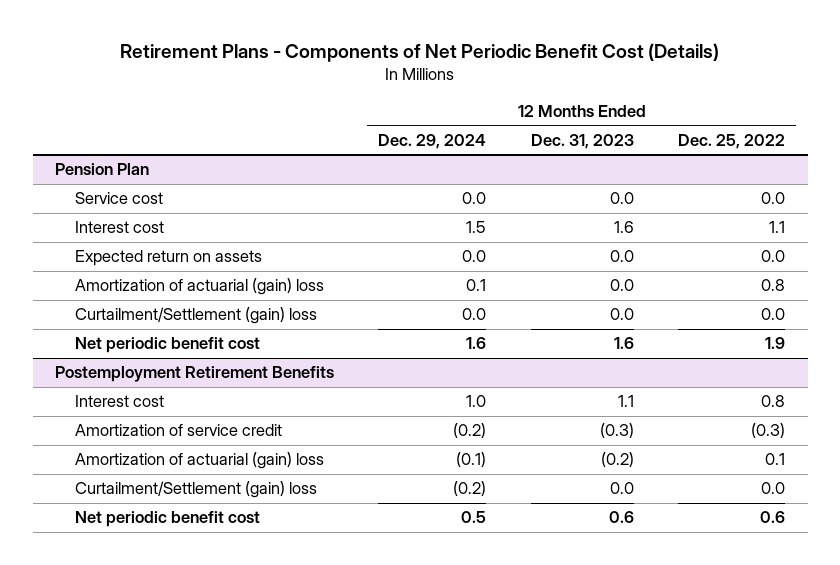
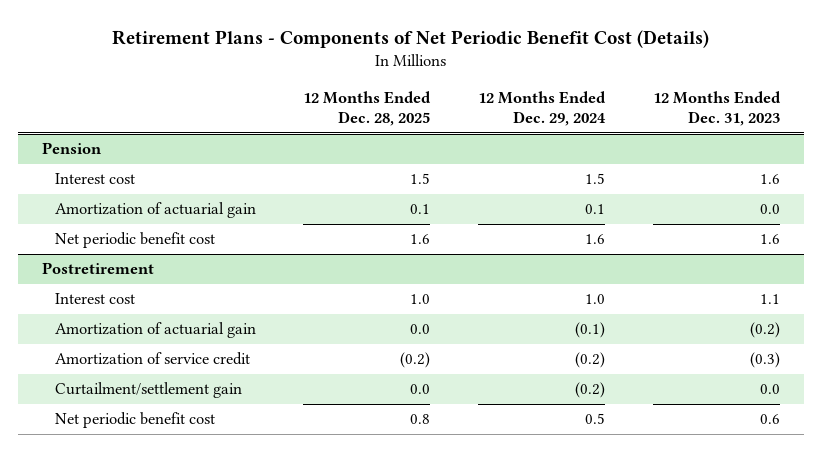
[678,133,786,149] Dec. 25, 2022 -> none
none -> [303,91,432,127] 12 Months Ended Dec. 28, 2025
[74,192,163,205] Service cost -> none
[55,163,150,176] Pension Plan -> [41,142,102,155] Pension
[74,250,262,267] Expected return on assets -> none
[74,307,317,325] Curtailment/Settlement (gain) loss -> none
[74,278,324,296] Amortization of actuarial (gain) loss -> [54,202,256,219] Amortization of actuarial gain
[55,366,335,383] Postemployment Retirement Benefits -> [41,262,154,275] Postretirement
none -> [54,322,256,339] Amortization of actuarial gain
[74,452,324,470] Amortization of actuarial (gain) loss -> none
[74,481,317,499] Curtailment/Settlement (gain) loss -> [54,382,242,399] Curtailment/settlement gain

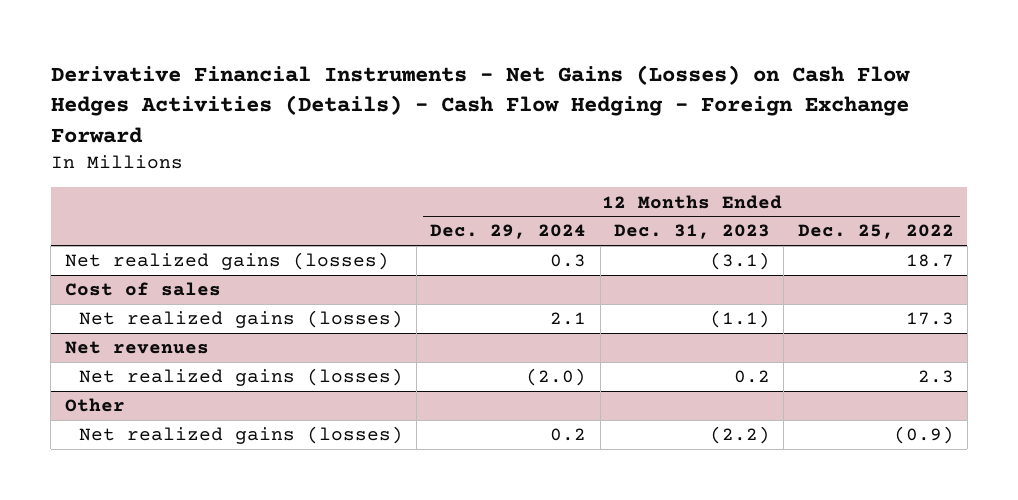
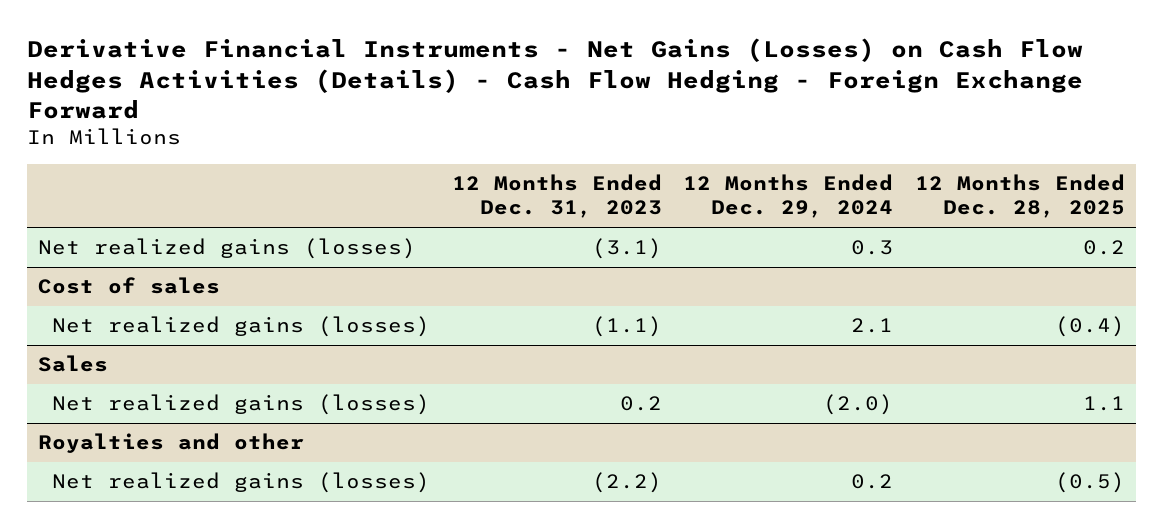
[797,224,954,240] Dec. 25, 2022 -> none
none -> [914,174,1125,219] 12 Months Ended Dec. 28, 2025
[64,341,209,355] Net revenues -> [37,355,108,373] Sales
[64,398,125,413] Other -> [37,433,304,454] Royalties and other

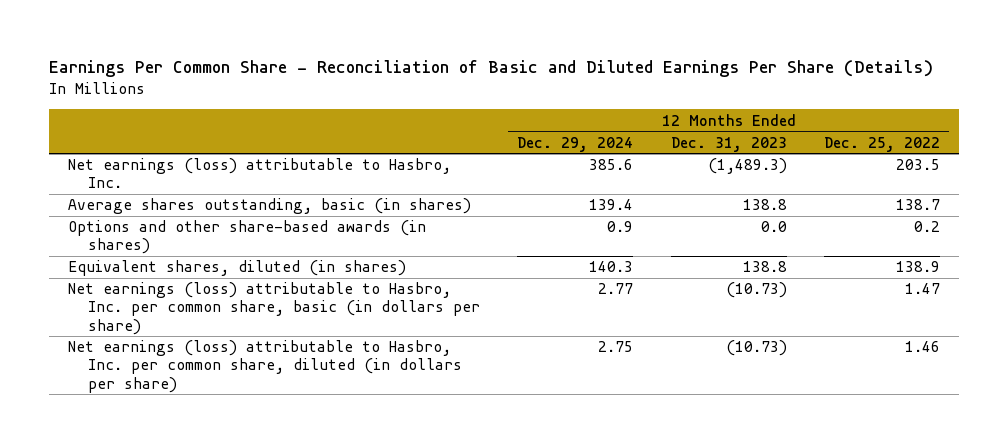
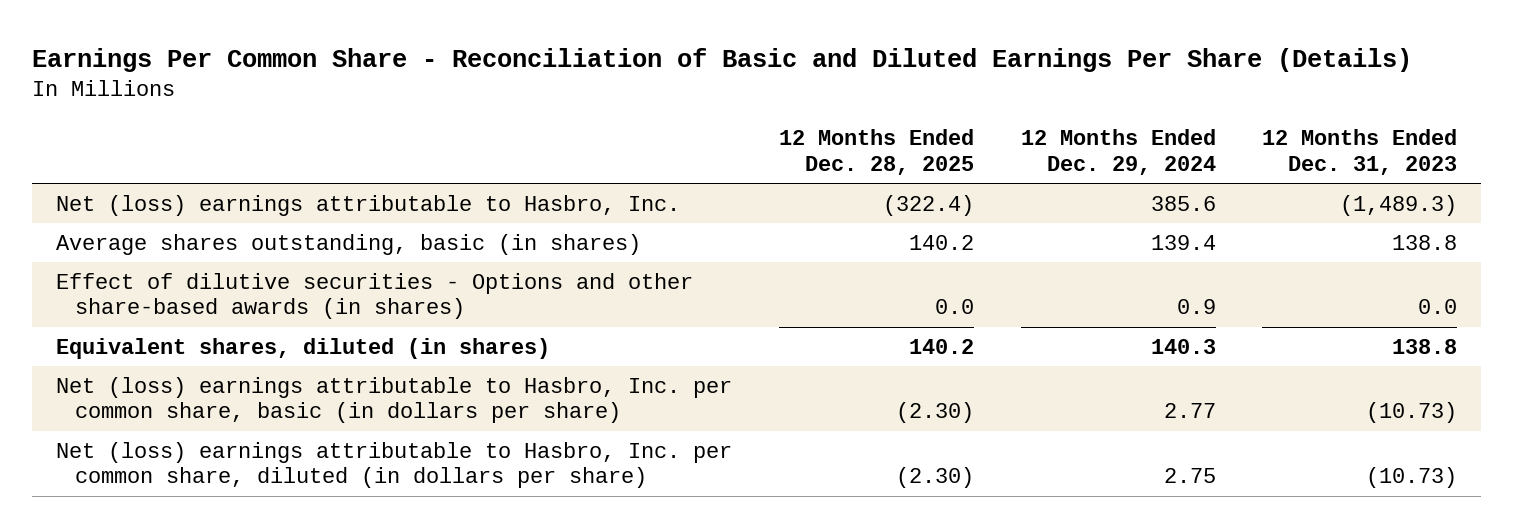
[823,136,940,152] Dec. 25, 2022 -> none
none -> [778,129,974,175] 12 Months Ended Dec. 28, 2025
[68,158,452,189] Net earnings (loss) attributable to Hasbro, Inc. -> [55,194,680,216] Net (loss) earnings attributable to Hasbro, Inc.
[68,220,427,255] Options and other share-based awards (in shares) -> [55,272,693,320] Effect of dilutive securities - Options and other share-based awards (in shares)
[68,282,481,335] Net earnings (loss) attributable to Hasbro, Inc. per common share, basic (in dollars per share) -> [55,376,732,424] Net (loss) earnings attributable to Hasbro, Inc. per common share, basic (in dollars per share)
[68,340,463,393] Net earnings (loss) attributable to Hasbro, Inc. per common share, diluted (in dollars per share) -> [55,441,732,489] Net (loss) earnings attributable to Hasbro, Inc. per common share, diluted (in dollars per share)

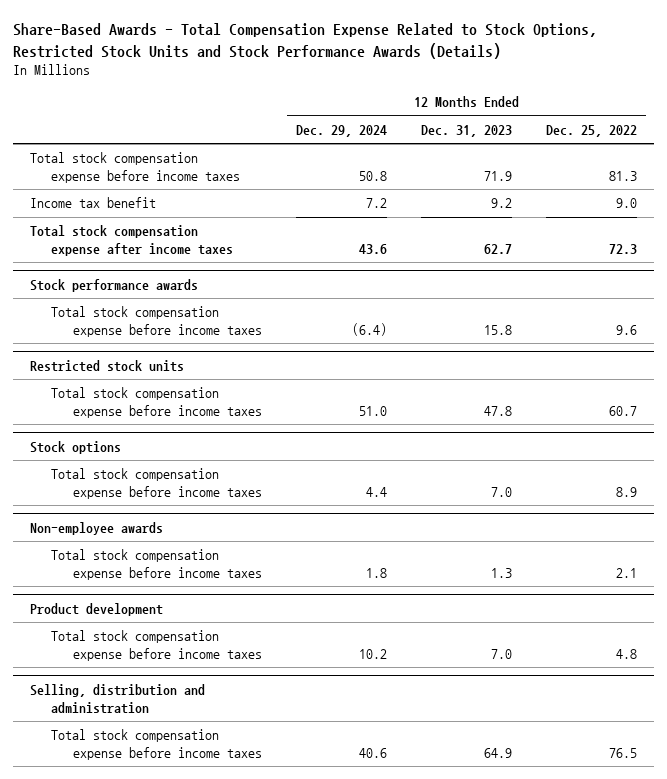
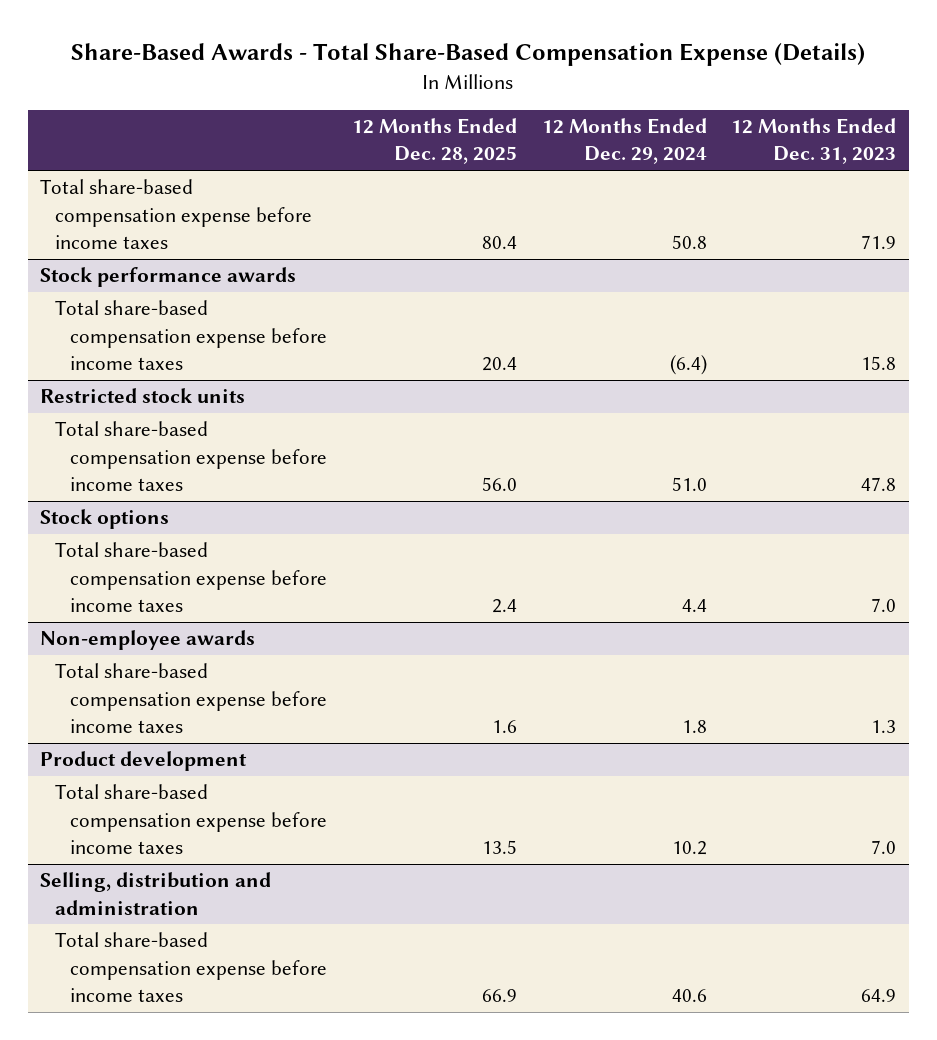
[12,23,597,59] Share-Based Awards - Total Compensation Expense Related to Stock Options, Restricted Stock Units and Stock Performance Awards (Details) -> [71,43,866,67] Share-Based Awards - Total Share-Based Compensation Expense (Details)
[546,124,638,137] Dec. 25, 2022 -> none
none -> [351,118,517,165] 12 Months Ended Dec. 28, 2025
[29,197,156,209] Income tax benefit -> none
[29,225,234,256] Total stock compensation expense after income taxes -> none
[29,152,241,183] Total stock compensation expense before income taxes -> [40,179,312,249] Total share-based compensation expense before income taxes
[51,306,262,337] Total stock compensation expense before income taxes -> [54,300,327,370] Total share-based compensation expense before income taxes
[51,387,262,418] Total stock compensation expense before income taxes -> [54,421,327,491] Total share-based compensation expense before income taxes
[51,468,262,499] Total stock compensation expense before income taxes -> [54,542,327,612] Total share-based compensation expense before income taxes
[51,549,262,580] Total stock compensation expense before income taxes -> [54,663,327,733] Total share-based compensation expense before income taxes
[51,630,262,661] Total stock compensation expense before income taxes -> [54,784,327,854] Total share-based compensation expense before income taxes
[51,729,262,760] Total stock compensation expense before income taxes -> [54,932,327,1002] Total share-based compensation expense before income taxes

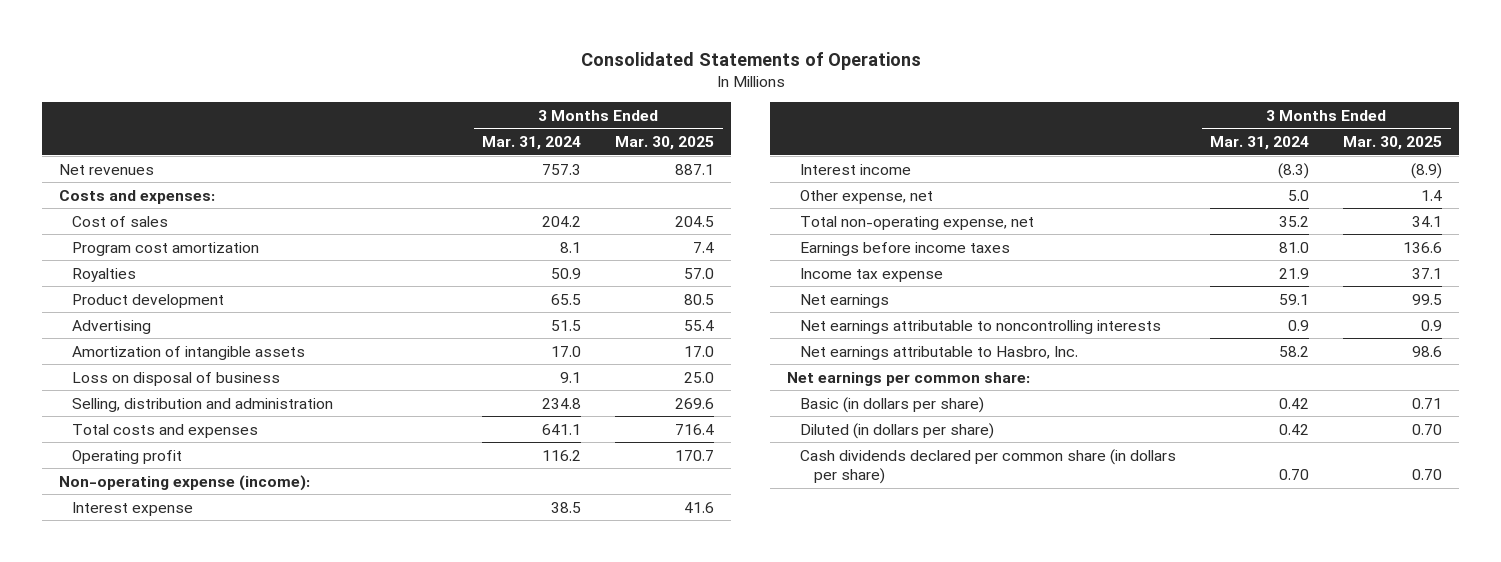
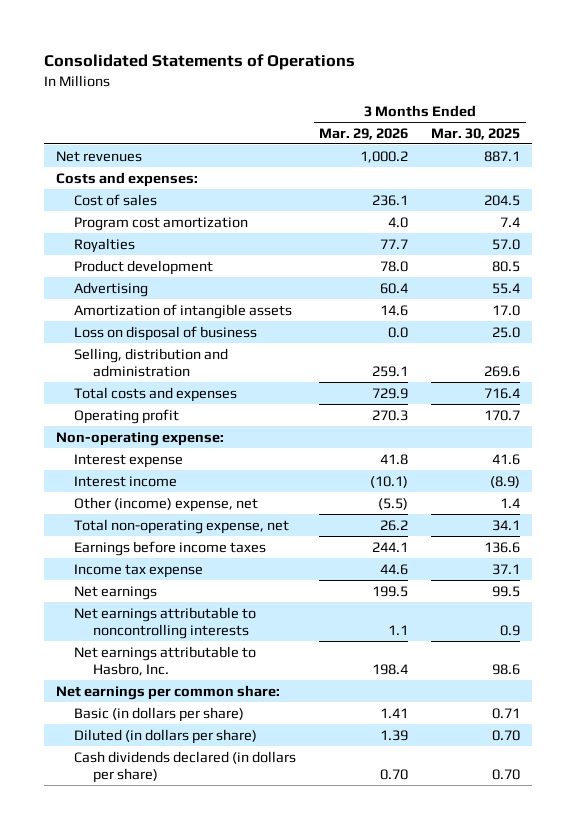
[482,136,582,151] Mar. 31, 2024 -> none
none -> [319,127,409,140] Mar. 29, 2026
[58,474,310,491] Non-operating expense (income): -> [55,431,224,446] Non-operating expense:
[800,189,934,204] Other expense, net -> [74,496,259,512] Other (income) expense, net
[800,448,1177,485] Cash dividends declared per common share (in dollars per share) -> [74,750,297,783] Cash dividends declared (in dollars per share)

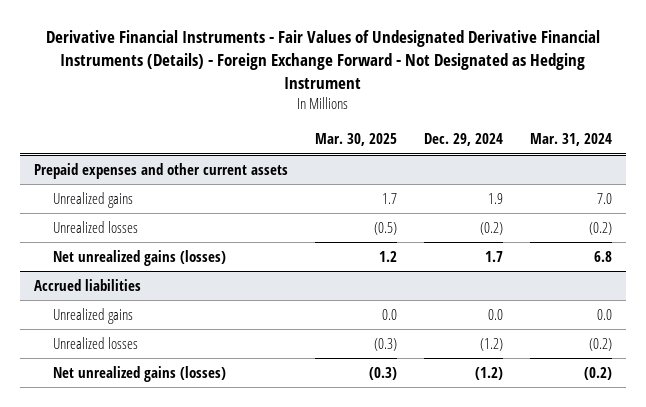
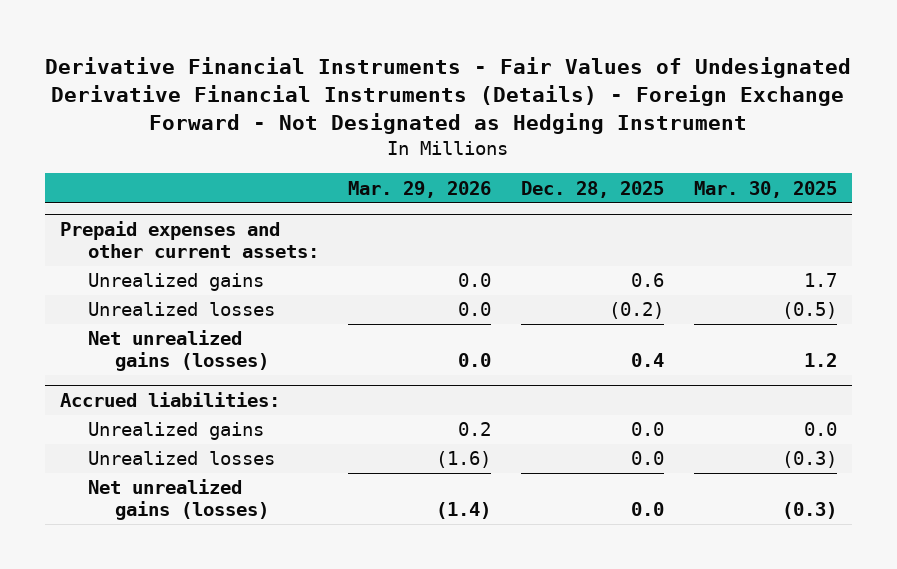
[424,133,504,147] Dec. 29, 2024 -> none
[530,133,613,147] Mar. 31, 2024 -> none
none -> [348,180,492,198] Mar. 29, 2026
none -> [521,180,665,198] Dec. 28, 2025
[33,162,288,179] Prepaid expenses and other current assets -> [60,221,319,258] Prepaid expenses and other current assets:
[33,278,141,291] Accrued liabilities -> [60,392,281,408] Accrued liabilities:

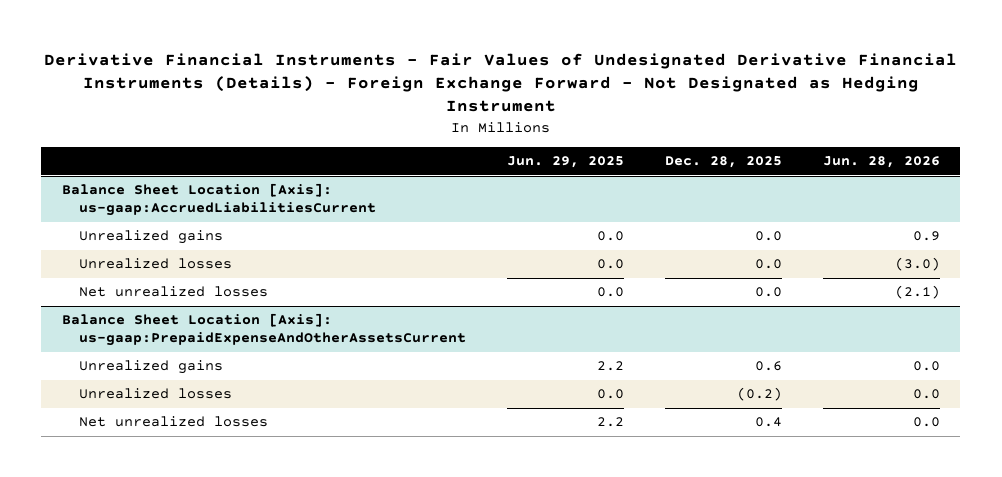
[348,180,492,198] Mar. 29, 2026 -> none
[693,180,837,198] Mar. 30, 2025 -> none
none -> [506,156,624,169] Jun. 29, 2025
none -> [822,156,940,169] Jun. 28, 2026
[87,273,264,292] Unrealized gains -> none
[87,302,275,317] Unrealized losses -> none
[87,330,270,371] Net unrealized gains (losses) -> none
[60,392,281,408] Accrued liabilities: -> none
[60,221,319,258] Prepaid expenses and other current assets: -> [61,183,376,217] Balance Sheet Location [Axis]: us-gaap:AccruedLiabilitiesCurrent
[87,479,270,520] Net unrealized gains (losses) -> [78,286,268,298] Net unrealized losses
none -> [61,313,466,347] Balance Sheet Location [Axis]: us-gaap:PrepaidExpenseAndOtherAssetsCurrent
none -> [78,360,223,375] Unrealized gains
none -> [78,388,232,400] Unrealized losses
none -> [78,416,268,428] Net unrealized losses

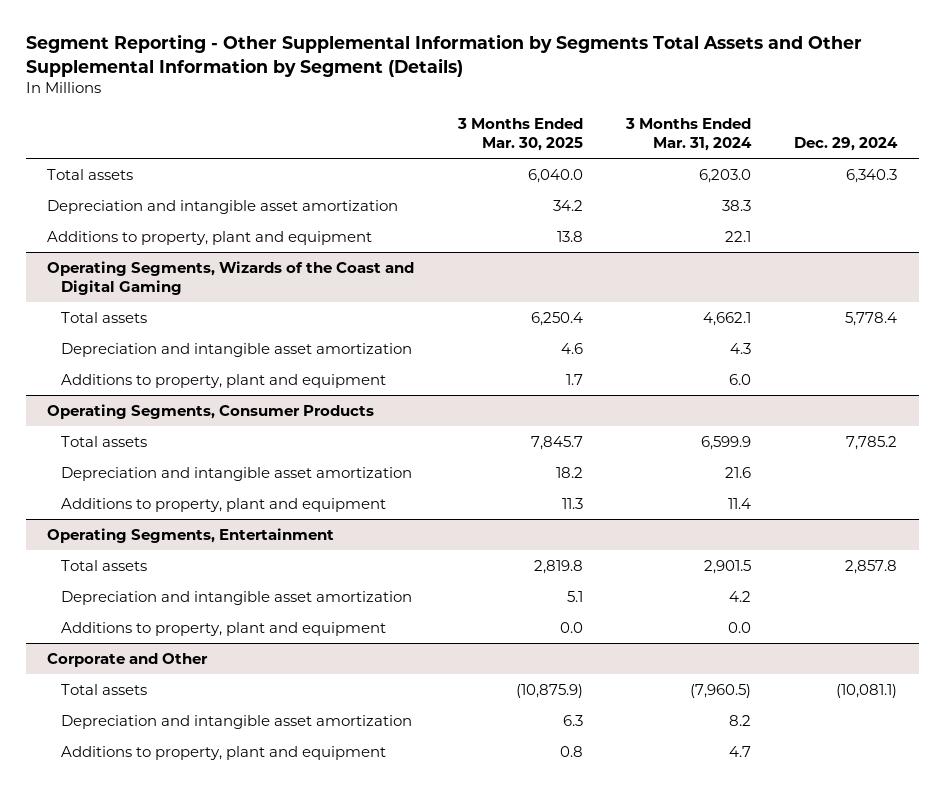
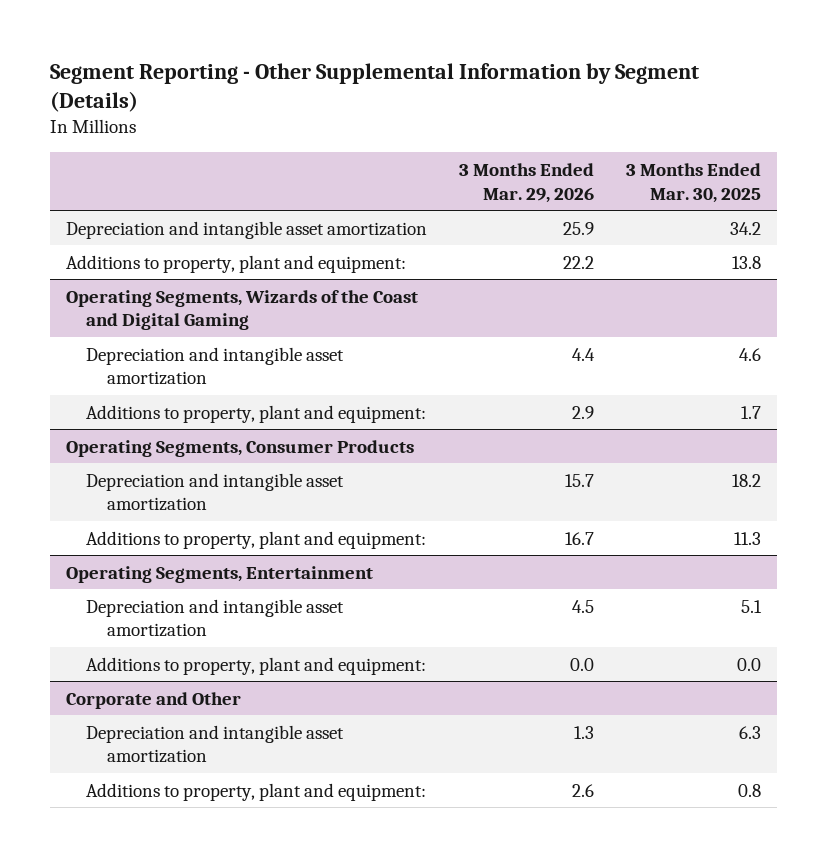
[25,34,862,77] Segment Reporting - Other Supplemental Information by Segments Total Assets and Other Supplemental Information by Segment (Details) -> [50,63,700,113] Segment Reporting - Other Supplemental Information by Segment (Details)
[625,118,753,152] 3 Months Ended Mar. 31, 2024 -> none
[794,137,899,152] Dec. 29, 2024 -> none
none -> [458,162,594,203] 3 Months Ended Mar. 29, 2026
[47,168,134,180] Total assets -> none
[47,230,373,245] Additions to property, plant and equipment -> [66,254,407,273] Additions to property, plant and equipment:
[61,311,148,323] Total assets -> none
[61,373,387,388] Additions to property, plant and equipment -> [86,404,427,423] Additions to property, plant and equipment:
[61,435,148,447] Total assets -> none
[61,497,387,512] Additions to property, plant and equipment -> [86,530,427,549] Additions to property, plant and equipment:
[61,559,148,571] Total assets -> none
[61,621,387,636] Additions to property, plant and equipment -> [86,656,427,675] Additions to property, plant and equipment:
[61,683,148,695] Total assets -> none
[61,745,387,760] Additions to property, plant and equipment -> [86,782,427,801] Additions to property, plant and equipment:

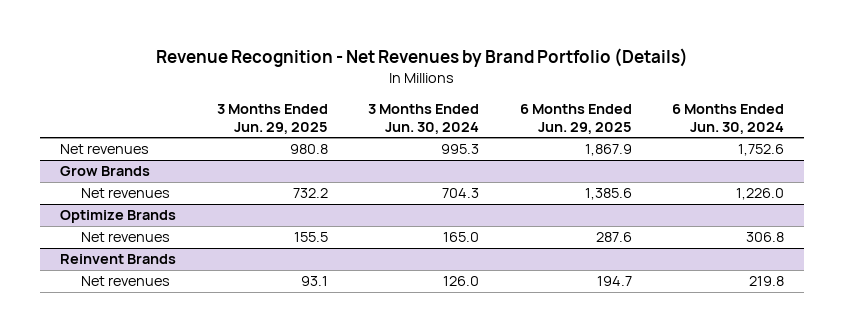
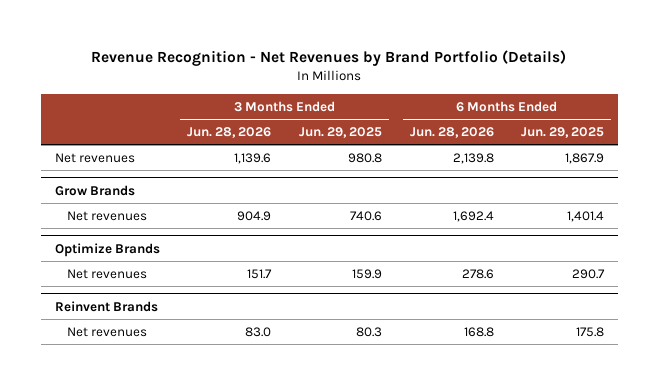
[368,103,480,134] 3 Months Ended Jun. 30, 2024 -> none
[671,103,784,134] 6 Months Ended Jun. 30, 2024 -> none
none -> [187,126,272,138] Jun. 28, 2026
none -> [409,126,494,138] Jun. 28, 2026
[292,188,328,199] 732.2 -> [349,210,382,221] 740.6
[584,188,632,201] 1,385.6 -> [567,210,605,222] 1,401.4
[293,232,328,243] 155.5 -> [351,268,382,279] 159.9
[595,232,632,243] 287.6 -> [572,268,606,279] 290.7
[300,276,328,287] 93.1 -> [355,326,382,337] 80.3
[596,276,632,287] 194.7 -> [576,326,605,337] 175.8

